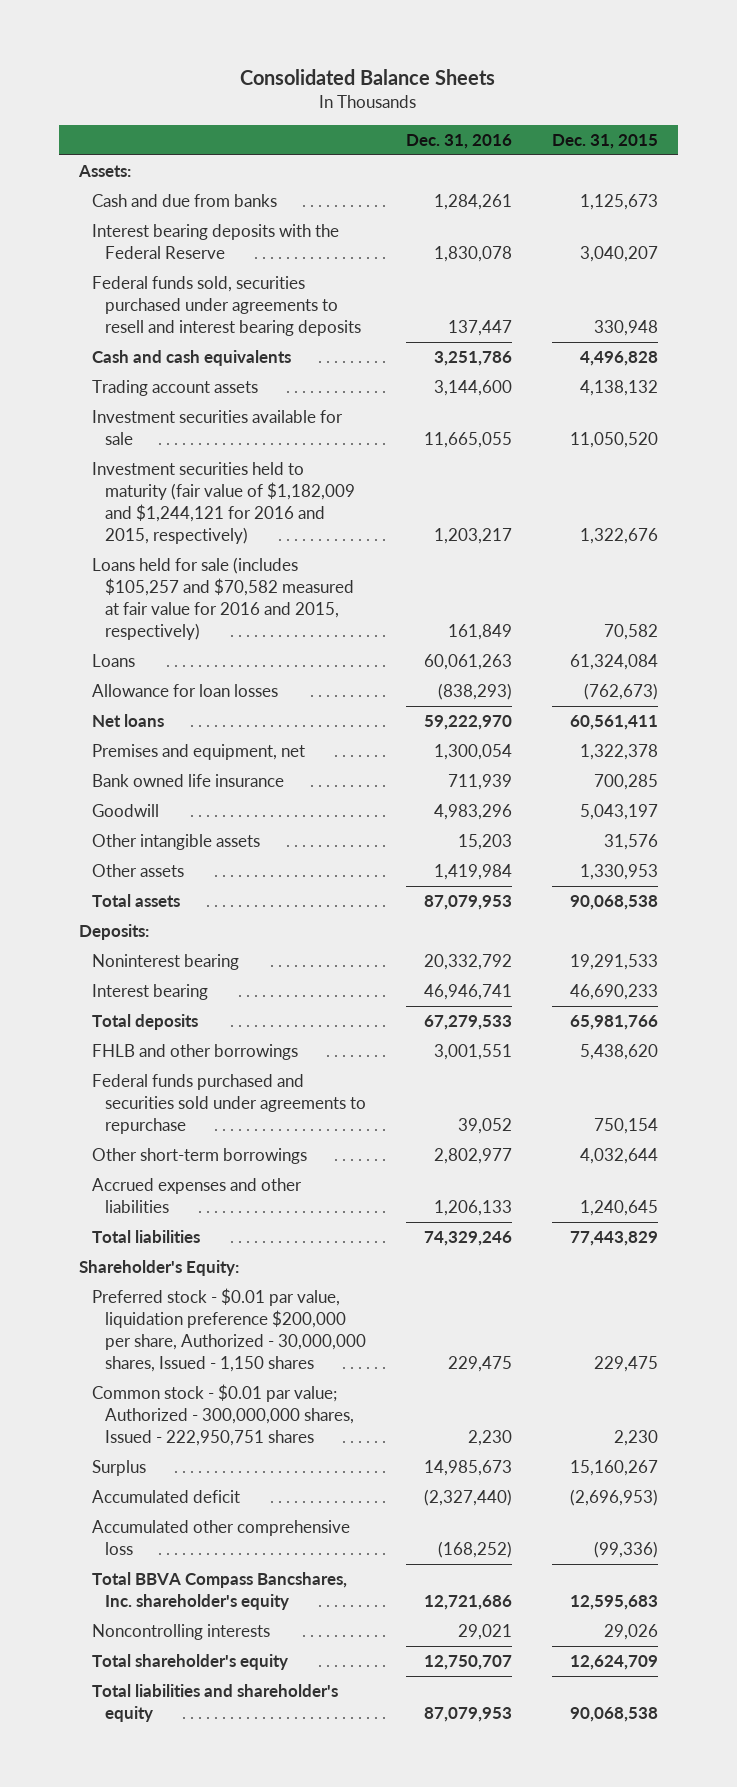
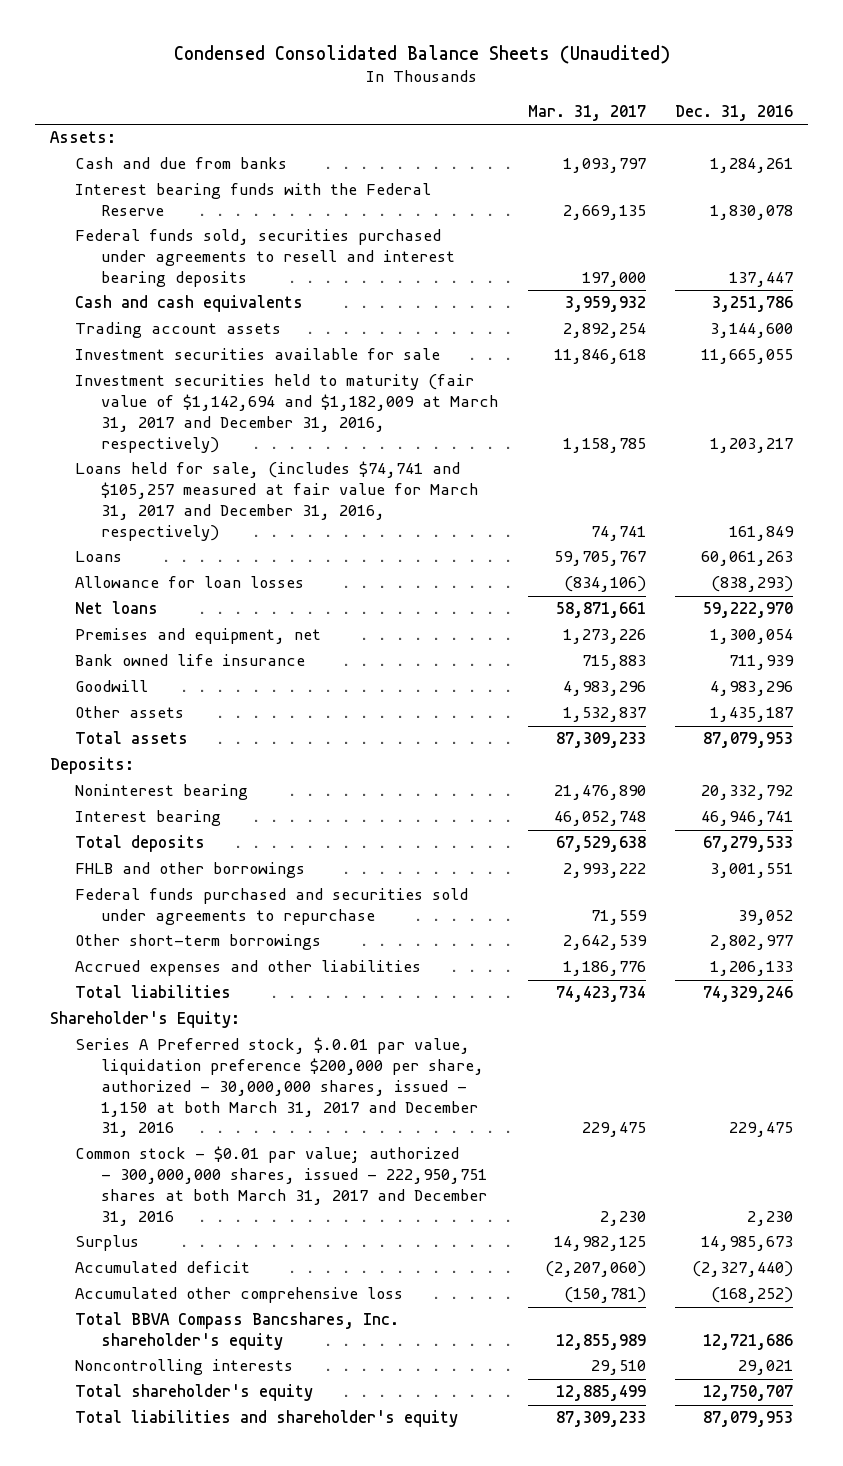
[240,69,496,86] Consolidated Balance Sheets -> [173,45,670,65] Condensed Consolidated Balance Sheets (Unaudited)
[551,133,658,149] Dec. 31, 2015 -> none
none -> [527,104,646,121] Mar. 31, 2017
[91,224,339,259] Interest bearing deposits with the Federal Reserve -> [75,183,432,217] Interest bearing funds with the Federal Reserve
[91,462,355,544] Investment securities held to maturity (fair value of $1,182,009 and $1,244,121 for 2016 and 2015, respectively) -> [75,374,499,453] Investment securities held to maturity (fair value of $1,142,694 and $1,182,009 at March 31, 2017 and December 31, 2016, respectively)
[91,557,354,640] Loans held for sale (includes $105,257 and $70,582 measured at fair value for 2016 and 2015, respectively) -> [75,461,479,541] Loans held for sale, (includes $74,741 and $105,257 measured at fair value for March 31, 2017 and December 31, 2016, respectively)
[91,834,260,851] Other intangible assets -> none
[433,864,512,881] 1,419,984 -> [710,707,794,723] 1,435,187
[91,1288,366,1372] Preferred stock - $0.01 par value, liquidation preference $200,000 per share, Authorized - 30,000,000 shares, Issued - 1,150 shares -> [75,1037,485,1138] Series A Preferred stock, $.0.01 par value, liquidation preference $200,000 per share, authorized - 30,000,000 shares, issued - 1,150 at both March 31, 2017 and December 31, 2016
[91,1384,354,1446] Common stock - $0.01 par value; Authorized - 300,000,000 shares, Issued - 222,950,751 shares -> [75,1146,488,1226] Common stock - $0.01 par value; authorized - 300,000,000 shares, issued - 222,950,751 shares at both March 31, 2017 and December 31, 2016

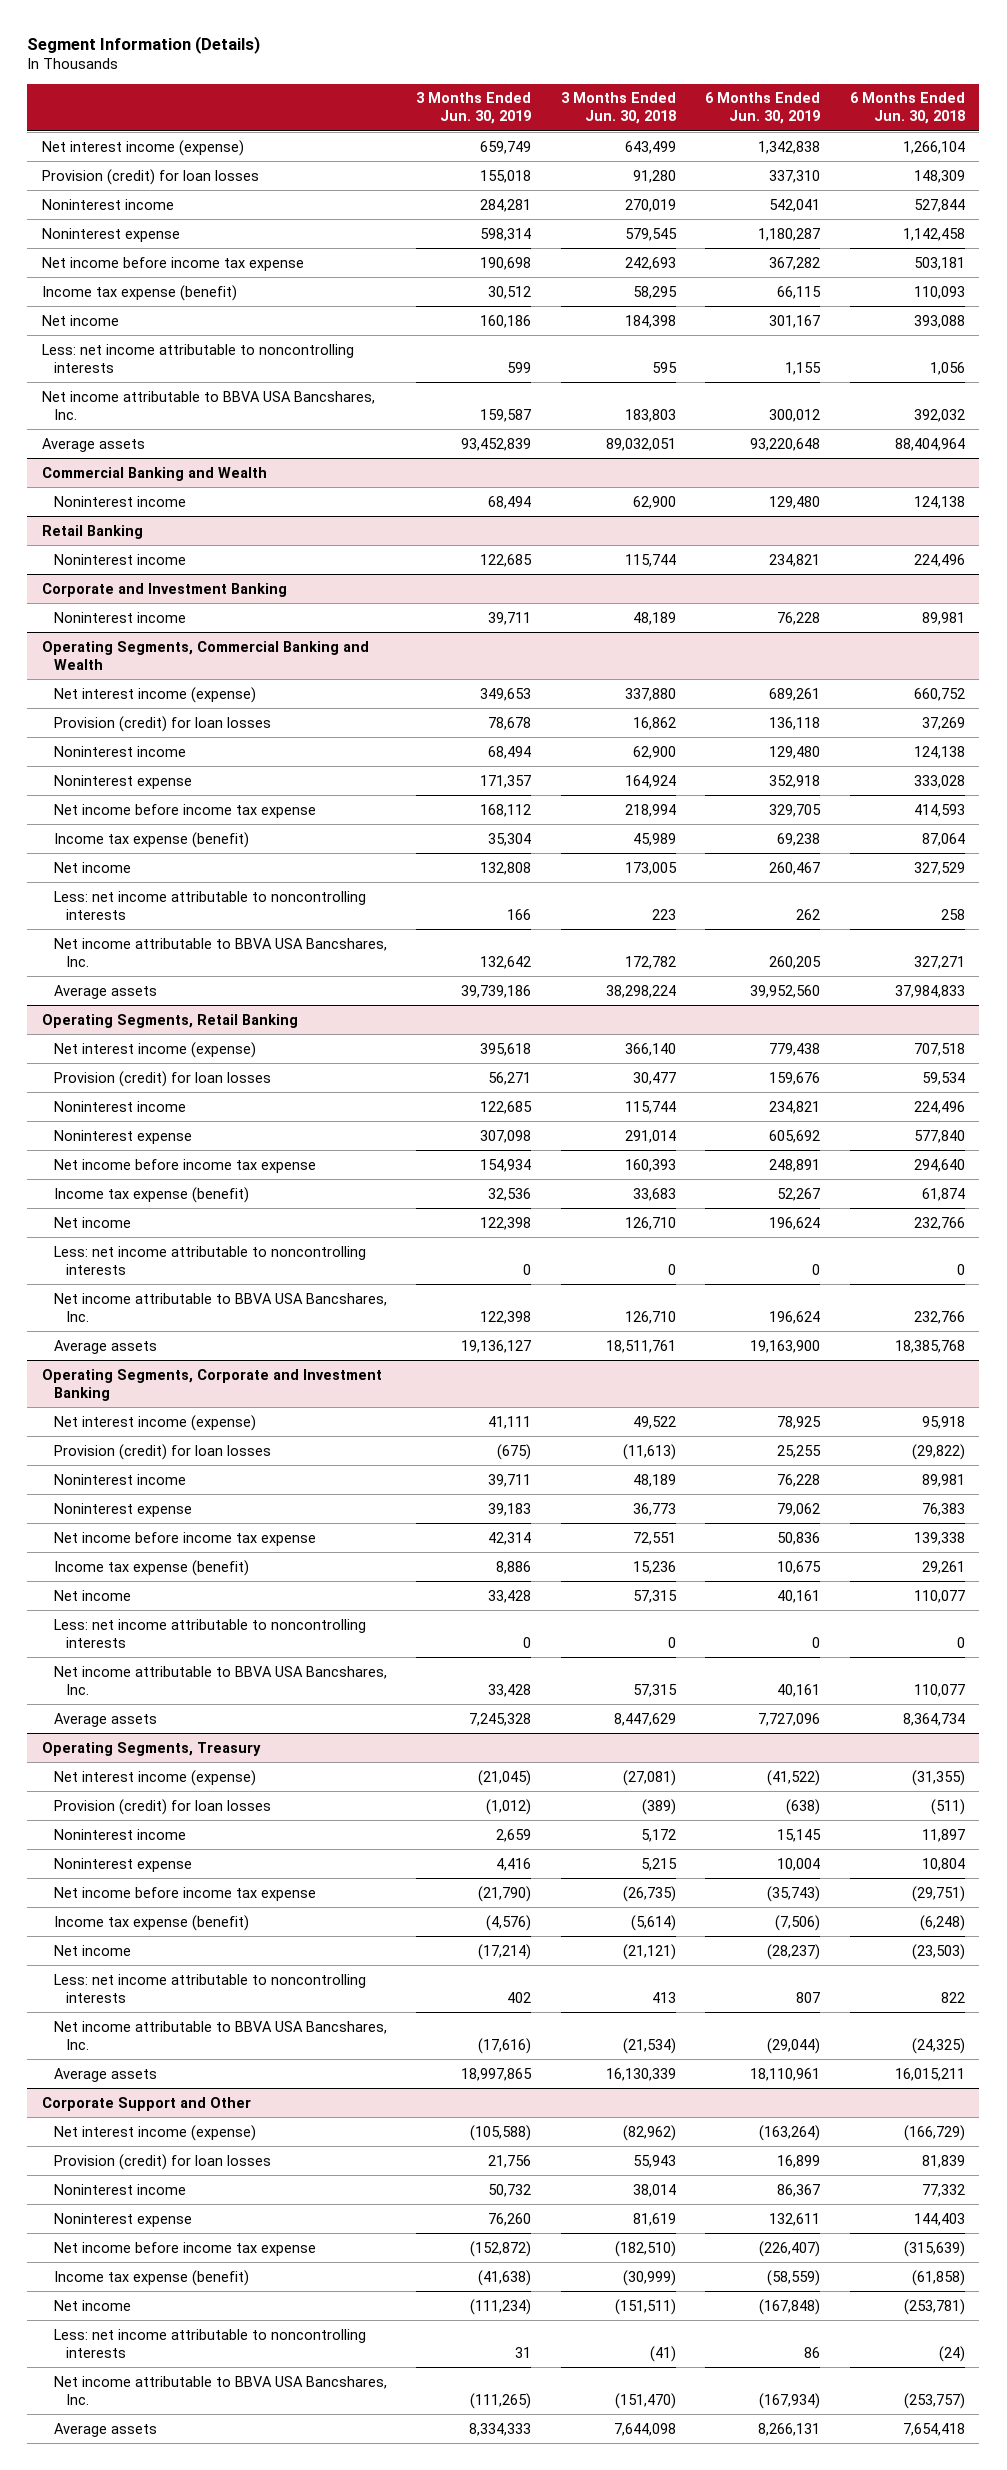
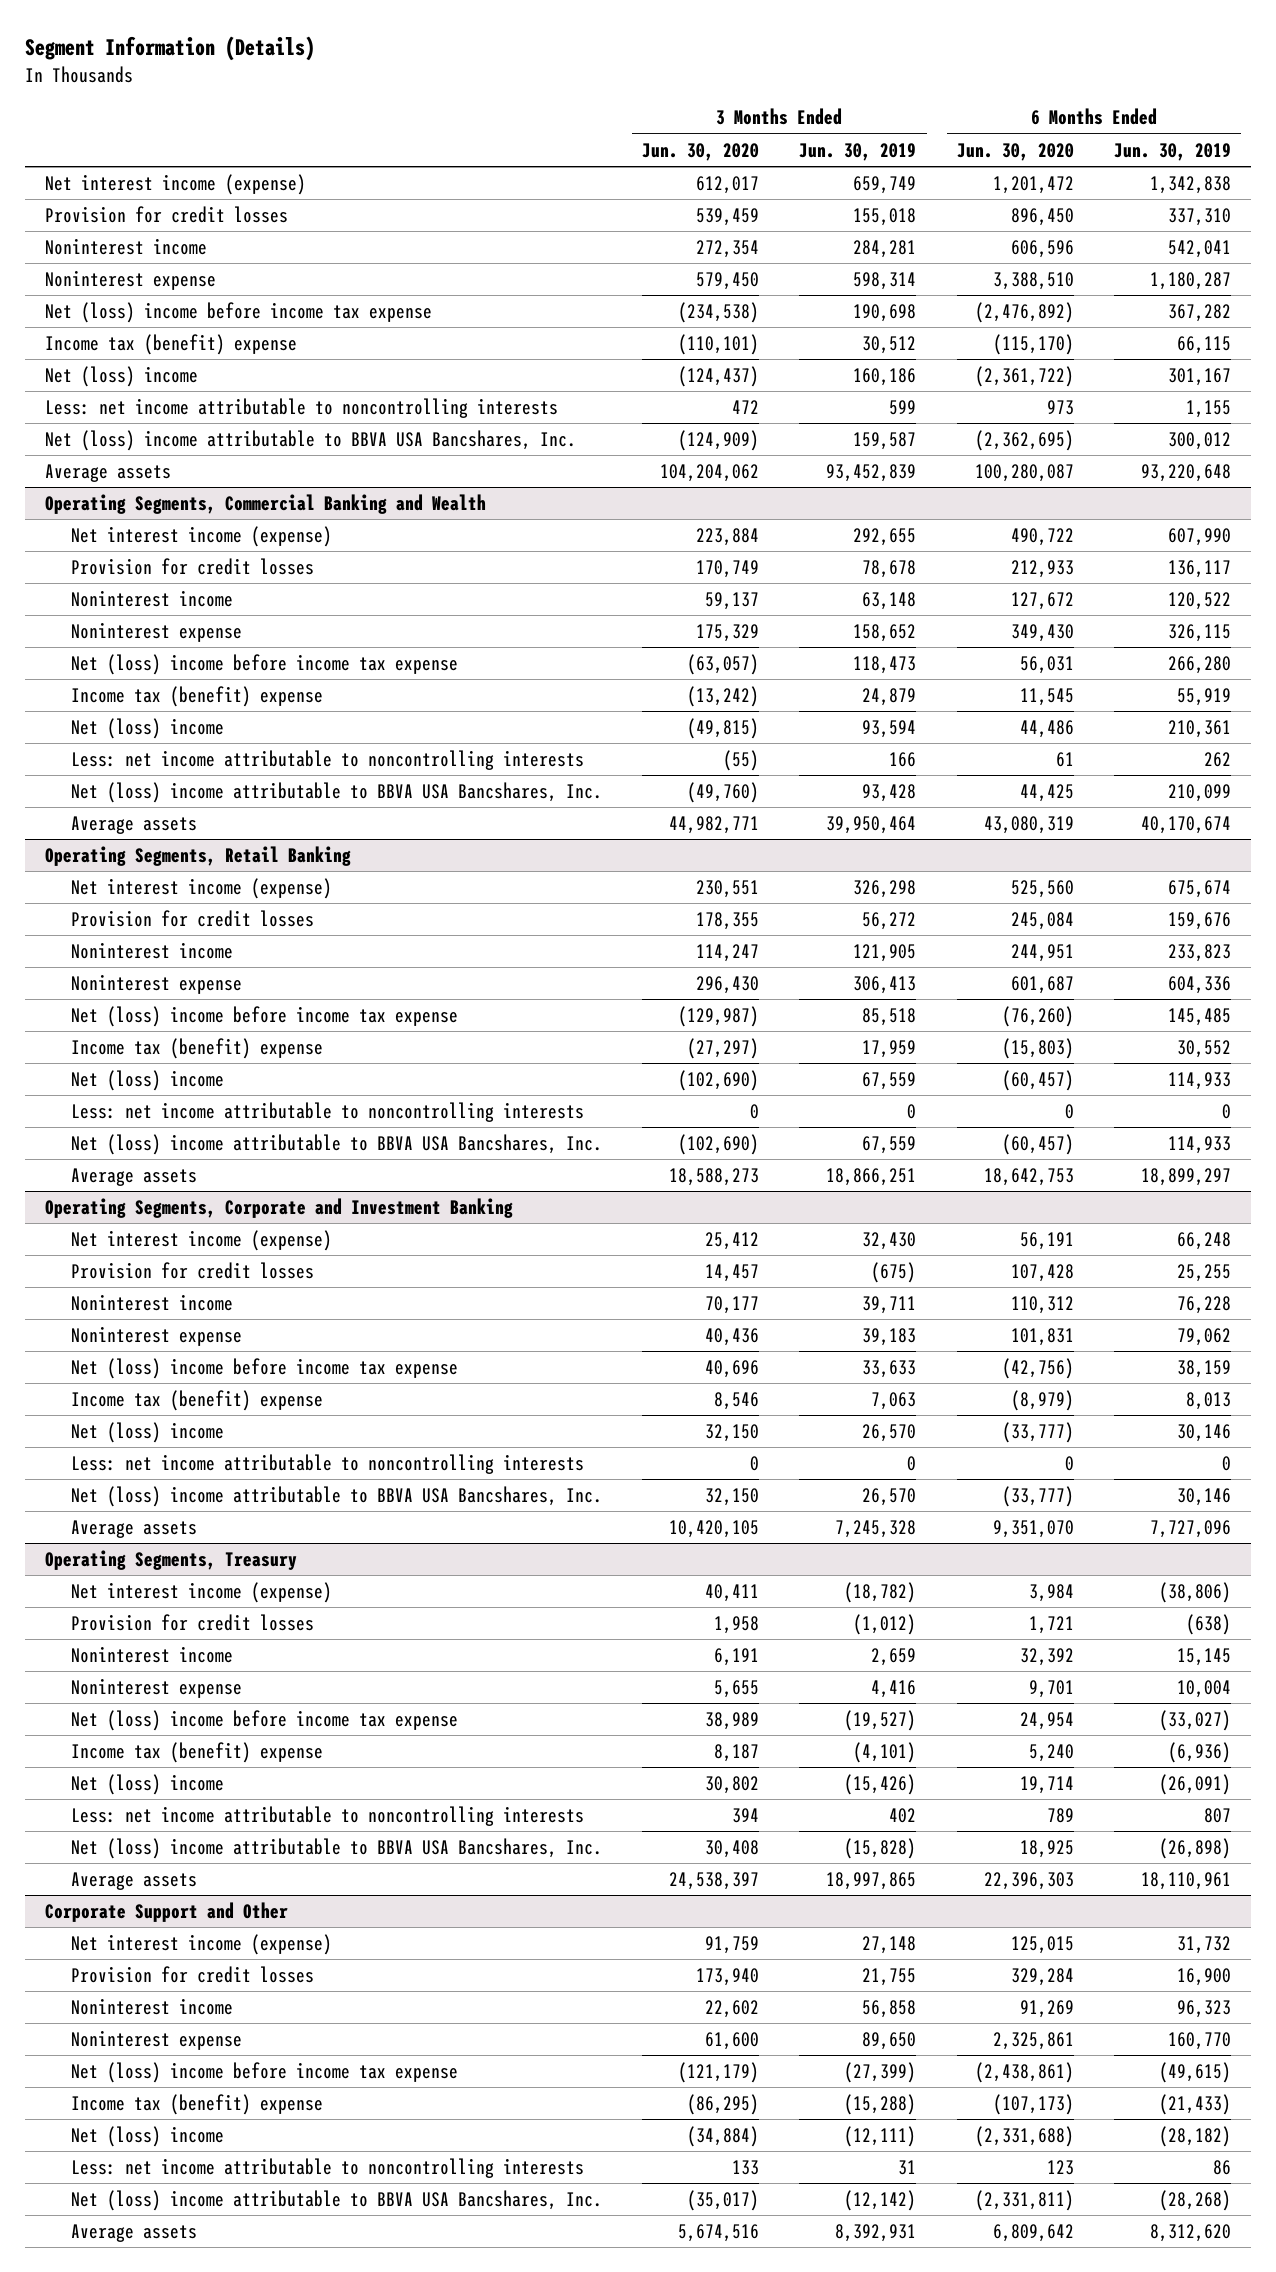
[560,92,676,125] 3 Months Ended Jun. 30, 2018 -> none
[849,92,965,125] 6 Months Ended Jun. 30, 2018 -> none
none -> [642,142,760,161] Jun. 30, 2020
none -> [956,142,1074,161] Jun. 30, 2020
[42,168,260,185] Provision (credit) for loan losses -> [45,206,289,224] Provision for credit losses
[42,256,305,271] Net income before income tax expense -> [45,302,433,324] Net (loss) income before income tax expense
[42,284,238,301] Income tax expense (benefit) -> [45,334,298,356] Income tax (benefit) expense
[42,314,120,326] Net income -> [45,366,199,388] Net (loss) income
[42,390,376,420] Net income attributable to BBVA USA Bancshares, Inc. -> [45,430,577,452] Net (loss) income attributable to BBVA USA Bancshares, Inc.
[42,466,268,481] Commercial Banking and Wealth -> none
[53,495,186,507] Noninterest income -> none
[42,524,144,539] Retail Banking -> none
[53,553,186,565] Noninterest income -> none
[42,582,288,597] Corporate and Investment Banking -> none
[53,611,186,623] Noninterest income -> none
[480,687,532,701] 349,653 -> [853,528,917,547] 292,655
[769,687,821,701] 689,261 -> [1168,528,1232,547] 607,990
[53,715,271,732] Provision (credit) for loan losses -> [70,558,314,576] Provision for credit losses
[769,716,821,730] 136,118 -> [1168,560,1232,579] 136,117
[488,745,532,759] 68,494 -> [862,592,917,611] 63,148
[769,745,821,759] 129,480 -> [1168,592,1232,611] 120,522
[480,774,532,788] 171,357 -> [853,624,917,643] 158,652
[769,774,821,788] 352,918 -> [1168,624,1232,643] 326,115
[53,803,316,818] Net income before income tax expense -> [70,654,458,676] Net (loss) income before income tax expense
[480,803,532,817] 168,112 -> [853,656,917,675] 118,473
[769,803,822,817] 329,705 -> [1168,656,1232,675] 266,280
[53,831,249,848] Income tax expense (benefit) -> [70,686,323,708] Income tax (benefit) expense
[488,832,532,846] 35,304 -> [862,688,917,707] 24,879
[777,832,821,846] 69,238 -> [1177,688,1232,707] 55,919
[53,861,131,873] Net income -> [70,718,224,740] Net (loss) income
[480,861,532,875] 132,808 -> [862,720,917,739] 93,594
[769,861,821,875] 260,467 -> [1168,720,1232,739] 210,361
[53,937,387,967] Net income attributable to BBVA USA Bancshares, Inc. -> [70,782,602,804] Net (loss) income attributable to BBVA USA Bancshares, Inc.
[480,955,532,969] 132,642 -> [862,784,917,803] 93,428
[769,955,822,969] 260,205 -> [1168,784,1232,803] 210,099
[461,984,532,998] 39,739,186 -> [826,816,917,835] 39,950,464
[750,984,821,998] 39,952,560 -> [1141,816,1232,835] 40,170,674
[480,1042,532,1056] 395,618 -> [853,880,917,899] 326,298
[769,1042,821,1056] 779,438 -> [1168,880,1232,899] 675,674
[53,1070,271,1087] Provision (credit) for loan losses -> [70,910,314,928] Provision for credit losses
[488,1071,532,1085] 56,271 -> [862,912,917,931] 56,272
[480,1100,533,1114] 122,685 -> [853,944,917,963] 121,905
[769,1100,821,1114] 234,821 -> [1168,944,1232,963] 233,823
[480,1129,532,1143] 307,098 -> [853,976,917,995] 306,413
[769,1129,821,1143] 605,692 -> [1168,976,1232,995] 604,336
[53,1158,316,1173] Net income before income tax expense -> [70,1006,458,1028] Net (loss) income before income tax expense
[480,1158,532,1172] 154,934 -> [862,1008,917,1027] 85,518
[769,1158,821,1172] 248,891 -> [1168,1008,1232,1027] 145,485
[53,1186,249,1203] Income tax expense (benefit) -> [70,1038,323,1060] Income tax (benefit) expense
[488,1187,532,1201] 32,536 -> [862,1040,917,1059] 17,959
[777,1187,821,1201] 52,267 -> [1177,1040,1232,1059] 30,552
[53,1216,131,1228] Net income -> [70,1070,224,1092] Net (loss) income
[480,1216,532,1230] 122,398 -> [862,1072,917,1091] 67,559
[769,1216,821,1230] 196,624 -> [1168,1072,1232,1091] 114,933
[53,1292,387,1322] Net income attributable to BBVA USA Bancshares, Inc. -> [70,1134,602,1156] Net (loss) income attributable to BBVA USA Bancshares, Inc.
[480,1310,532,1324] 122,398 -> [862,1136,917,1155] 67,559
[769,1310,821,1324] 196,624 -> [1168,1136,1232,1155] 114,933
[461,1339,532,1353] 19,136,127 -> [826,1168,917,1187] 18,866,251
[750,1339,821,1353] 19,163,900 -> [1141,1168,1232,1187] 18,899,297
[488,1415,532,1429] 41,111 -> [862,1232,917,1251] 32,430
[777,1415,822,1429] 78,925 -> [1177,1232,1232,1251] 66,248
[53,1443,271,1460] Provision (credit) for loan losses -> [70,1262,314,1280] Provision for credit losses
[53,1531,316,1546] Net income before income tax expense -> [70,1358,458,1380] Net (loss) income before income tax expense
[488,1531,532,1545] 42,314 -> [862,1360,917,1379] 33,633
[777,1531,821,1545] 50,836 -> [1177,1360,1232,1379] 38,159
[53,1559,249,1576] Income tax expense (benefit) -> [70,1390,323,1412] Income tax (benefit) expense
[496,1560,532,1574] 8,886 -> [871,1392,917,1411] 7,063
[777,1560,822,1574] 10,675 -> [1186,1392,1232,1411] 8,013
[53,1589,131,1601] Net income -> [70,1422,224,1444] Net (loss) income
[488,1589,532,1603] 33,428 -> [862,1424,917,1443] 26,570
[777,1589,821,1603] 40,161 -> [1177,1424,1232,1443] 30,146
[53,1665,387,1695] Net income attributable to BBVA USA Bancshares, Inc. -> [70,1486,602,1508] Net (loss) income attributable to BBVA USA Bancshares, Inc.
[488,1683,532,1697] 33,428 -> [862,1488,917,1507] 26,570
[777,1683,821,1697] 40,161 -> [1177,1488,1232,1507] 30,146
[478,1769,532,1786] (21,045) -> [844,1582,917,1604] (18,782)
[767,1769,821,1786] (41,522) -> [1159,1582,1232,1604] (38,806)
[53,1798,271,1815] Provision (credit) for loan losses -> [70,1614,314,1632] Provision for credit losses
[53,1886,316,1901] Net income before income tax expense -> [70,1710,458,1732] Net (loss) income before income tax expense
[478,1885,532,1902] (21,790) -> [844,1710,917,1732] (19,527)
[767,1885,821,1902] (35,743) -> [1159,1710,1232,1732] (33,027)
[53,1914,249,1931] Income tax expense (benefit) -> [70,1742,323,1764] Income tax (benefit) expense
[486,1914,532,1931] (4,576) -> [853,1742,917,1764] (4,101)
[775,1914,821,1931] (7,506) -> [1168,1742,1232,1764] (6,936)
[53,1944,131,1956] Net income -> [70,1774,224,1796] Net (loss) income
[478,1943,532,1960] (17,214) -> [844,1774,917,1796] (15,426)
[767,1943,821,1960] (28,237) -> [1159,1774,1232,1796] (26,091)
[53,2020,387,2050] Net income attributable to BBVA USA Bancshares, Inc. -> [70,1838,602,1860] Net (loss) income attributable to BBVA USA Bancshares, Inc.
[478,2037,532,2054] (17,616) -> [844,1838,917,1860] (15,828)
[767,2037,821,2054] (29,044) -> [1159,1838,1232,1860] (26,898)
[470,2124,532,2141] (105,588) -> [862,1936,917,1955] 27,148
[759,2124,821,2141] (163,264) -> [1177,1936,1232,1955] 31,732
[53,2153,271,2170] Provision (credit) for loan losses -> [70,1966,314,1984] Provision for credit losses
[488,2154,532,2168] 21,756 -> [862,1968,917,1987] 21,755
[777,2154,821,2168] 16,899 -> [1177,1968,1232,1987] 16,900
[488,2183,532,2197] 50,732 -> [862,2000,917,2019] 56,858
[777,2183,821,2197] 86,367 -> [1177,2000,1232,2019] 96,323
[488,2212,532,2226] 76,260 -> [862,2032,917,2051] 89,650
[769,2212,821,2226] 132,611 -> [1168,2032,1232,2051] 160,770
[53,2241,316,2256] Net income before income tax expense -> [70,2062,458,2084] Net (loss) income before income tax expense
[470,2240,532,2257] (152,872) -> [844,2062,917,2084] (27,399)
[759,2240,821,2257] (226,407) -> [1159,2062,1232,2084] (49,615)
[53,2269,249,2286] Income tax expense (benefit) -> [70,2094,323,2116] Income tax (benefit) expense
[478,2269,532,2286] (41,638) -> [844,2094,917,2116] (15,288)
[767,2269,821,2286] (58,559) -> [1159,2094,1232,2116] (21,433)
[53,2299,131,2311] Net income -> [70,2126,224,2148] Net (loss) income
[470,2298,532,2315] (111,234) -> [844,2126,917,2148] (12,111)
[759,2298,821,2315] (167,848) -> [1159,2126,1232,2148] (28,182)
[53,2375,387,2405] Net income attributable to BBVA USA Bancshares, Inc. -> [70,2190,602,2212] Net (loss) income attributable to BBVA USA Bancshares, Inc.
[470,2392,532,2409] (111,265) -> [844,2190,917,2212] (12,142)
[759,2392,821,2409] (167,934) -> [1159,2190,1232,2212] (28,268)
[469,2422,532,2436] 8,334,333 -> [835,2224,917,2243] 8,392,931
[758,2422,821,2436] 8,266,131 -> [1150,2224,1232,2243] 8,312,620

